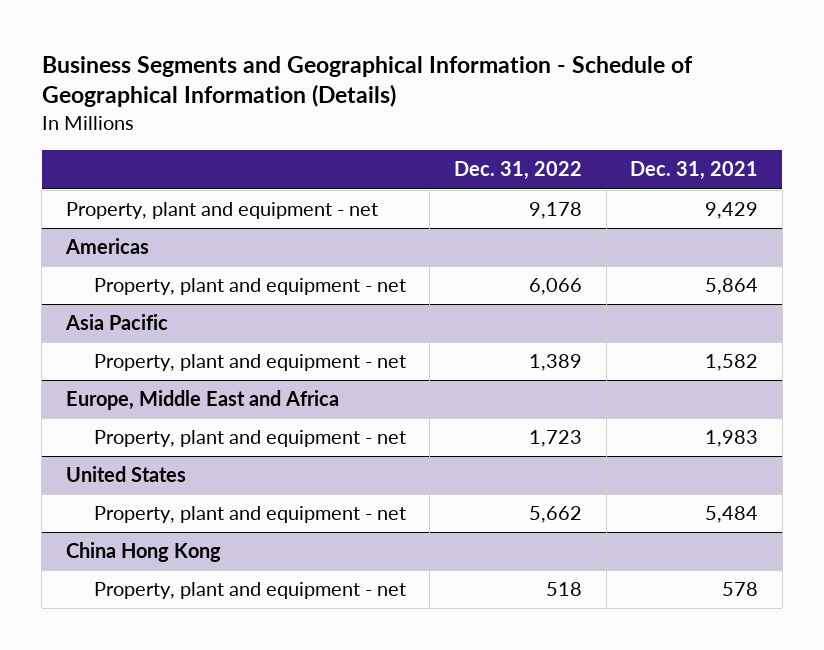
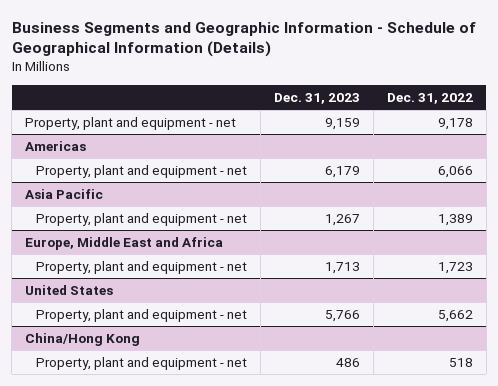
[41,55,693,108] Business Segments and Geographical Information - Schedule of Geographical Information (Details) -> [11,21,476,58] Business Segments and Geographic Information - Schedule of Geographical Information (Details)
[630,161,759,181] Dec. 31, 2021 -> none
none -> [273,92,360,104] Dec. 31, 2023
[66,542,222,563] China Hong Kong -> [25,332,141,346] China/Hong Kong

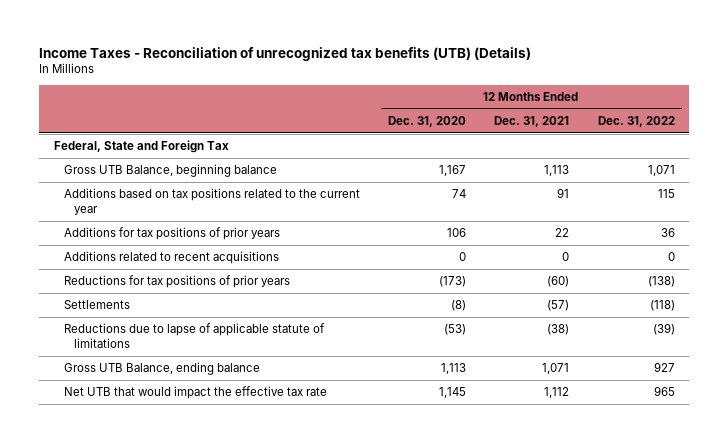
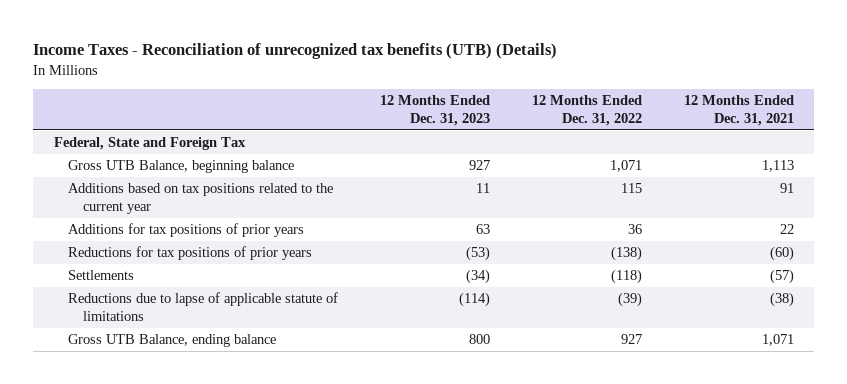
[388,116,467,128] Dec. 31, 2020 -> none
none -> [380,95,491,126] 12 Months Ended Dec. 31, 2023
[63,251,279,265] Additions related to recent acquisitions -> none
[63,386,327,400] Net UTB that would impact the effective tax rate -> none

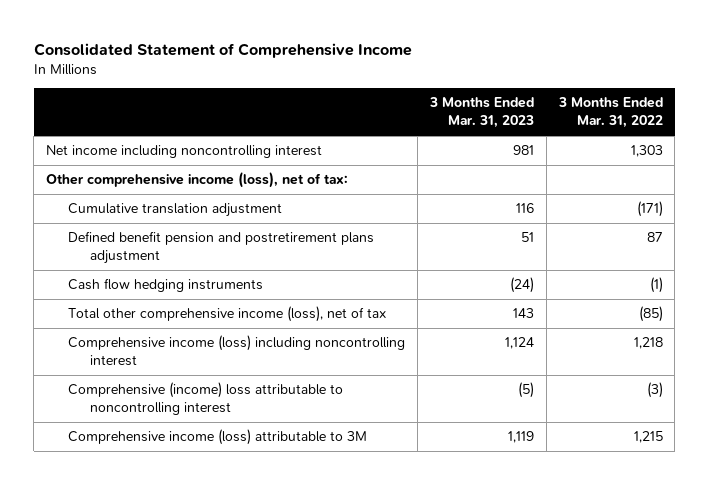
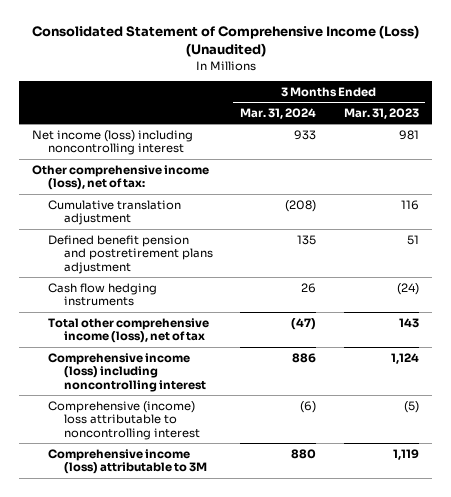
[33,43,412,59] Consolidated Statement of Comprehensive Income -> [31,25,419,58] Consolidated Statement of Comprehensive Income (Loss) (Unaudited)
[557,97,663,129] 3 Months Ended Mar. 31, 2022 -> none
none -> [240,107,317,119] Mar. 31, 2024
[45,145,322,159] Net income including noncontrolling interest -> [32,129,194,156] Net income (loss) including noncontrolling interest

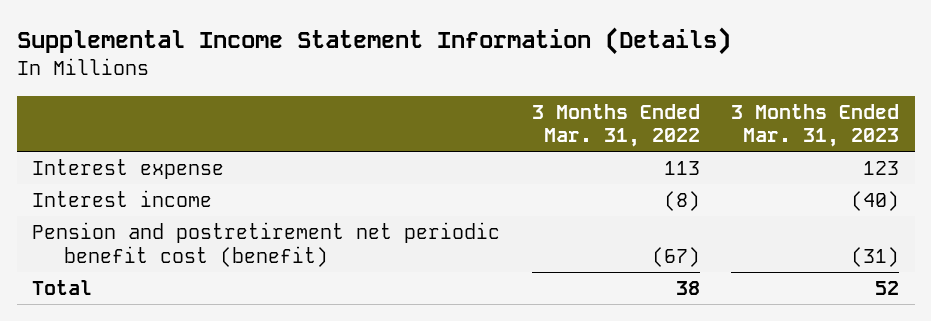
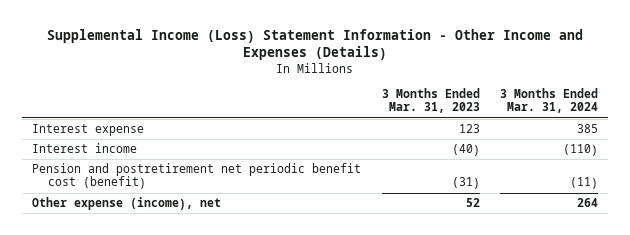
[16,27,731,56] Supplemental Income Statement Information (Details) -> [47,28,584,61] Supplemental Income (Loss) Statement Information - Other Income and Expenses (Details)
[531,103,700,148] 3 Months Ended Mar. 31, 2022 -> none
none -> [500,88,599,114] 3 Months Ended Mar. 31, 2024
[32,280,93,296] Total -> [32,197,222,211] Other expense (income), net

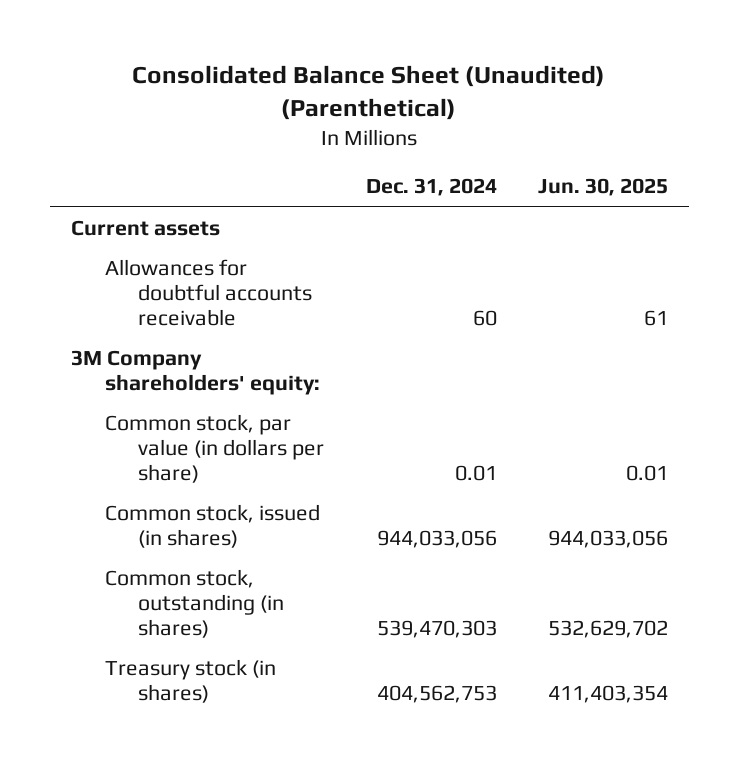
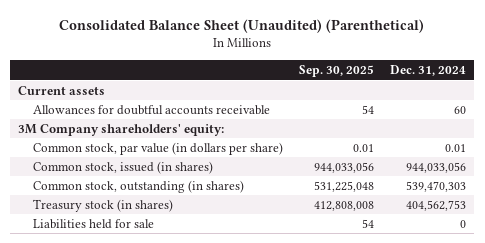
[538,178,669,197] Jun. 30, 2025 -> none
none -> [298,64,374,77] Sep. 30, 2025
none -> [32,218,154,229] Liabilities held for sale

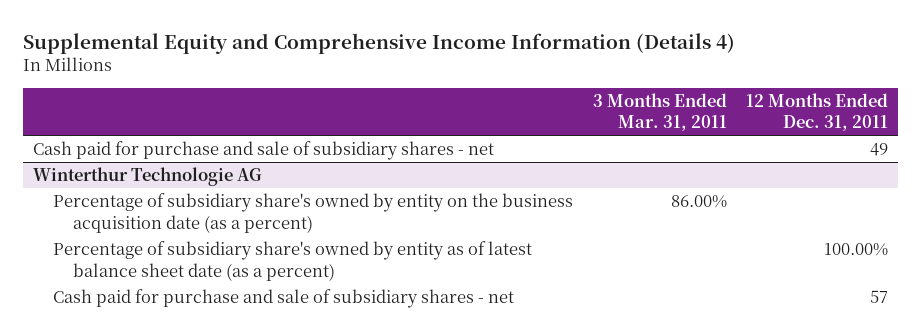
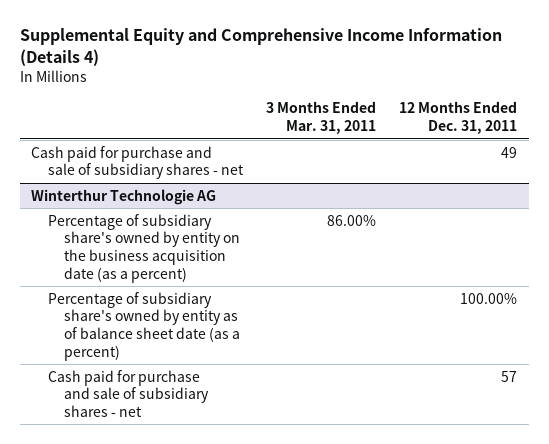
[52,241,532,281] Percentage of subsidiary share's owned by entity as of latest balance sheet date (as a percent) -> [47,291,241,361] Percentage of subsidiary share's owned by entity as of balance sheet date (as a percent)

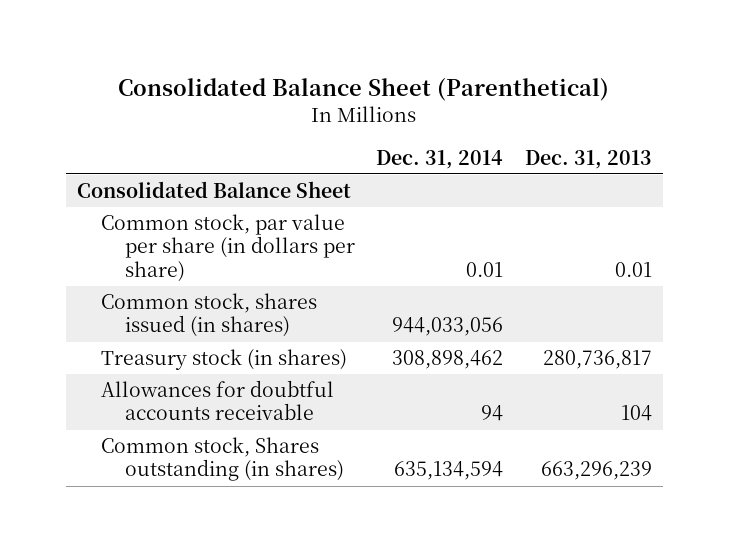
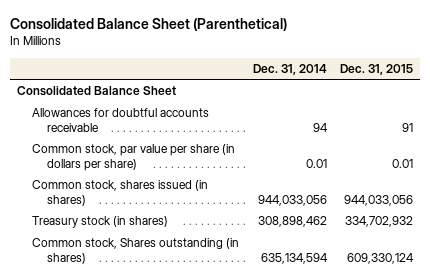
[525,149,653,169] Dec. 31, 2013 -> none
none -> [340,63,414,75] Dec. 31, 2015
[100,380,334,421] Allowances for doubtful accounts receivable -> [32,108,210,132] Allowances for doubtful accounts receivable

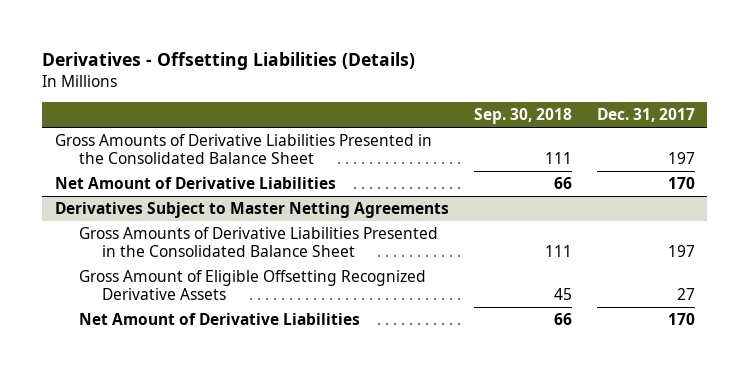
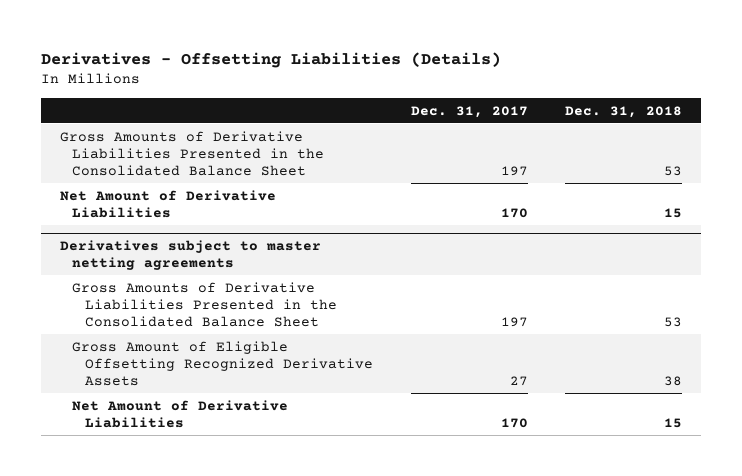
[473,108,572,125] Sep. 30, 2018 -> none
none -> [565,105,683,118] Dec. 31, 2018
[54,202,449,219] Derivatives Subject to Master Netting Agreements -> [59,240,321,271] Derivatives subject to master netting agreements

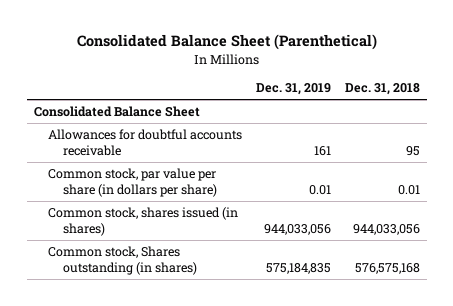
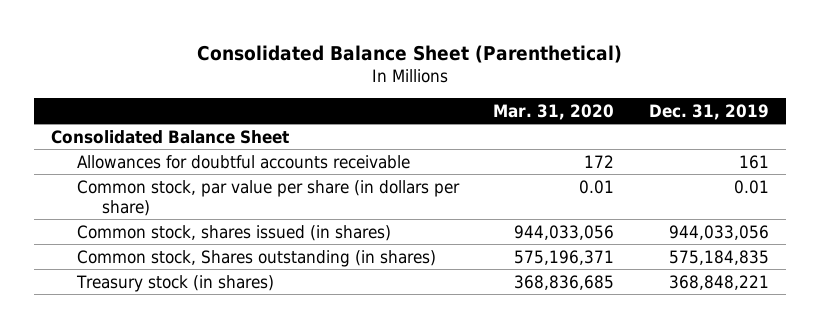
[344,83,420,96] Dec. 31, 2018 -> none
none -> [493,103,615,120] Mar. 31, 2020
none -> [75,274,274,292] Treasury stock (in shares)

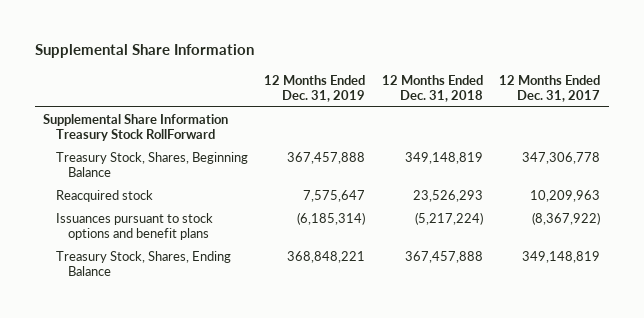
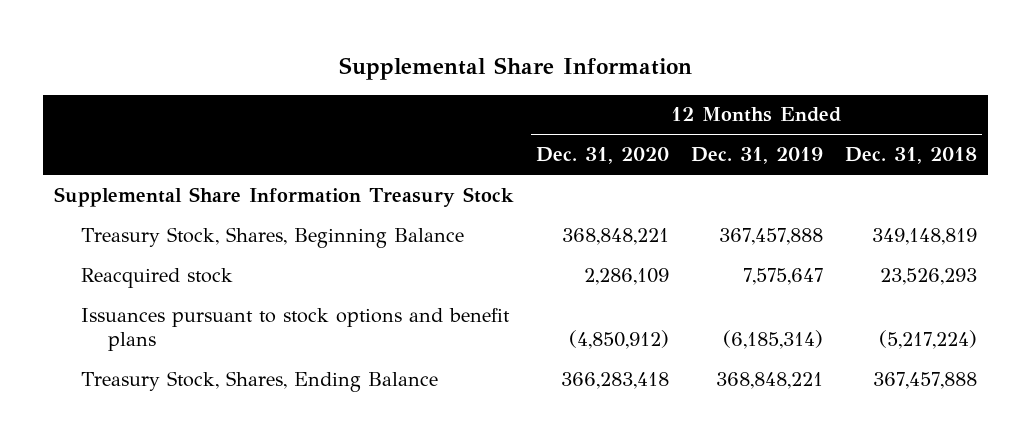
[499,74,601,102] 12 Months Ended Dec. 31, 2017 -> none
none -> [536,147,670,165] Dec. 31, 2020
[43,114,229,142] Supplemental Share Information Treasury Stock RollForward -> [54,186,515,207] Supplemental Share Information Treasury Stock

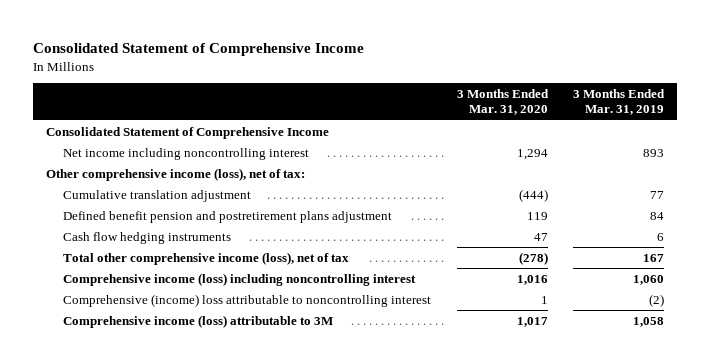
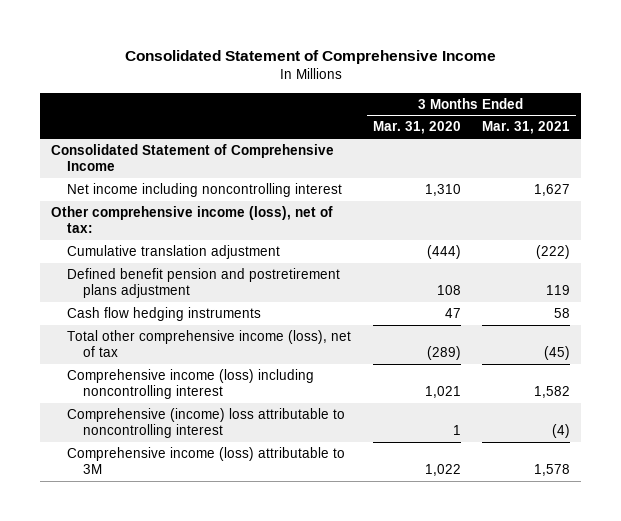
[573,89,666,116] 3 Months Ended Mar. 31, 2019 -> none
none -> [482,121,571,135] Mar. 31, 2021
[516,148,548,160] 1,294 -> [424,184,461,197] 1,310
[526,211,548,220] 119 -> [436,285,461,296] 108
[518,251,548,265] (278) -> [426,346,461,361] (289)
[516,274,548,285] 1,016 -> [424,386,461,399] 1,021
[516,316,548,327] 1,017 -> [424,464,461,477] 1,022

